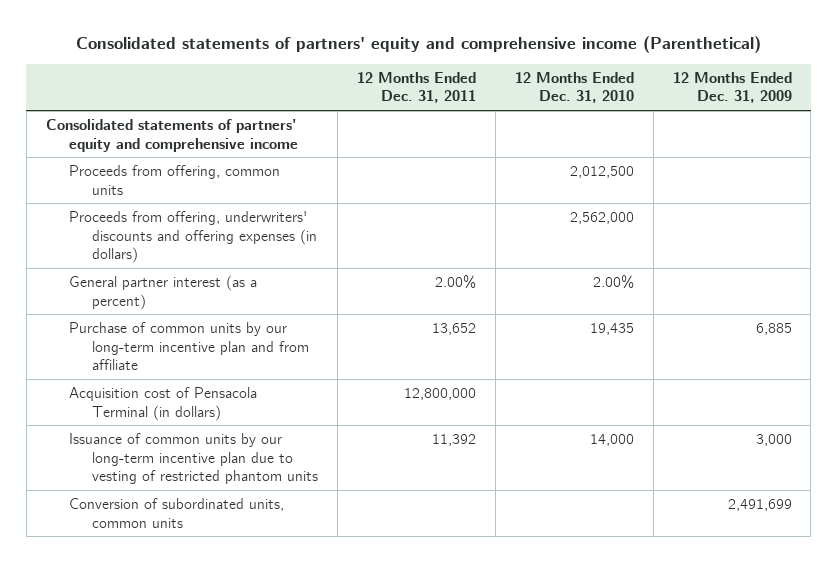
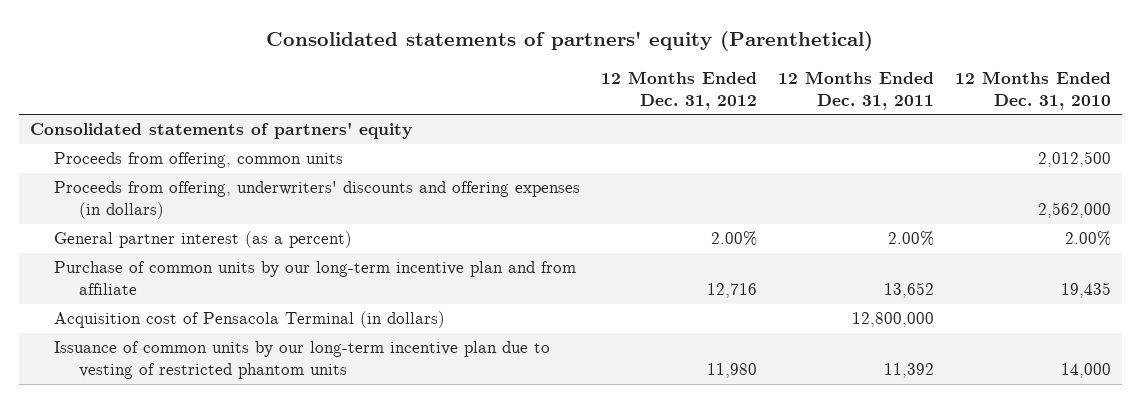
[75,36,761,54] Consolidated statements of partners' equity and comprehensive income (Parenthetical) -> [266,30,874,51] Consolidated statements of partners' equity (Parenthetical)
[672,71,792,104] 12 Months Ended Dec. 31, 2009 -> none
none -> [601,70,758,110] 12 Months Ended Dec. 31, 2012
[45,118,298,152] Consolidated statements of partners' equity and comprehensive income -> [29,122,412,140] Consolidated statements of partners' equity
[68,497,284,528] Conversion of subordinated units, common units -> none

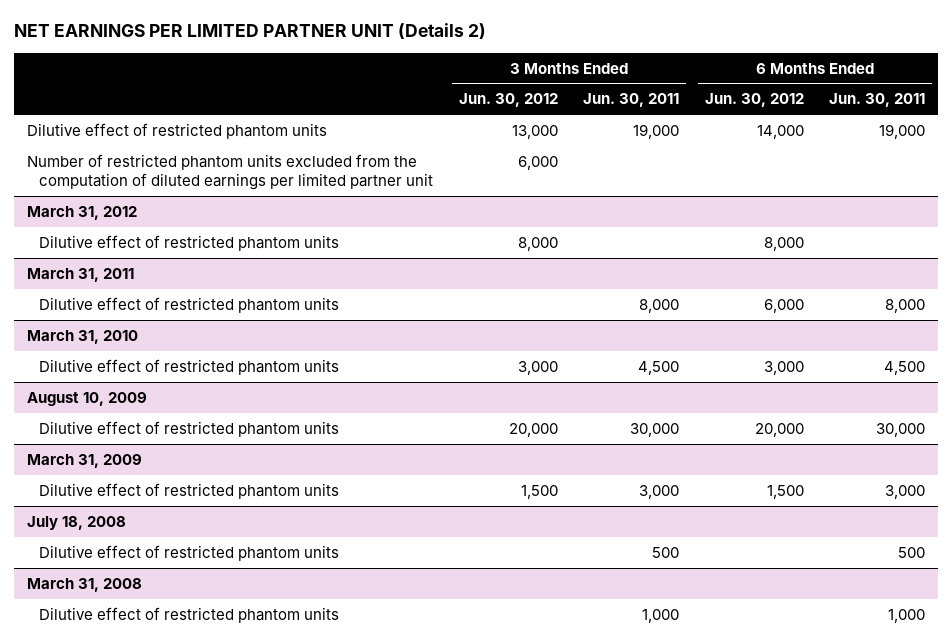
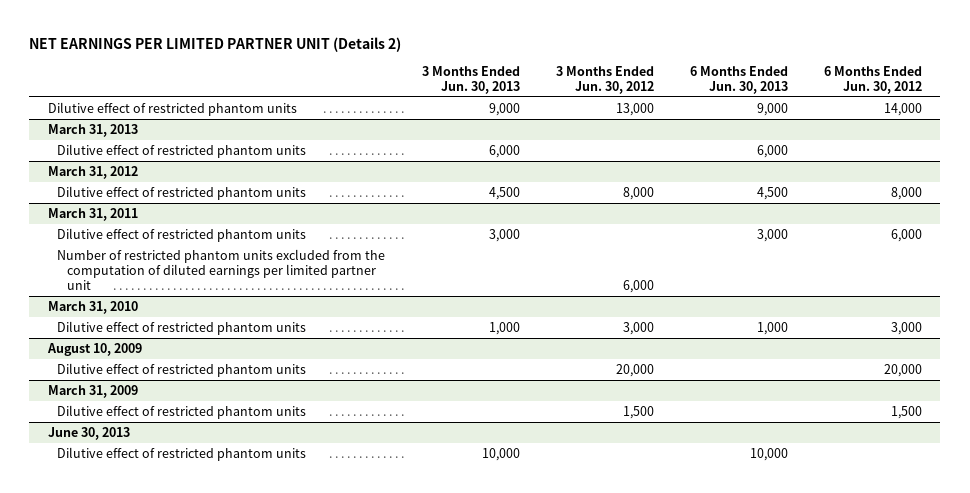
[583,93,680,108] Jun. 30, 2011 -> none
[829,93,926,108] Jun. 30, 2011 -> none
none -> [421,65,520,94] 3 Months Ended Jun. 30, 2013
none -> [690,65,789,94] 6 Months Ended Jun. 30, 2013
[26,153,434,191] Number of restricted phantom units excluded from the computation of diluted earnings per limited partner unit -> none
none -> [47,123,138,137] March 31, 2013
none -> [57,143,307,158] Dilutive effect of restricted phantom units
none -> [57,248,386,290] Number of restricted phantom units excluded from the computation of diluted earnings per limited partner unit
[26,515,126,530] July 18, 2008 -> none
[39,544,340,561] Dilutive effect of restricted phantom units -> none
[26,577,142,592] March 31, 2008 -> none
none -> [47,426,130,440] June 30, 2013

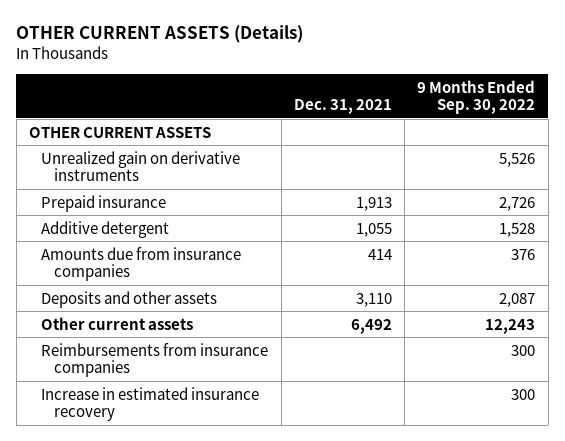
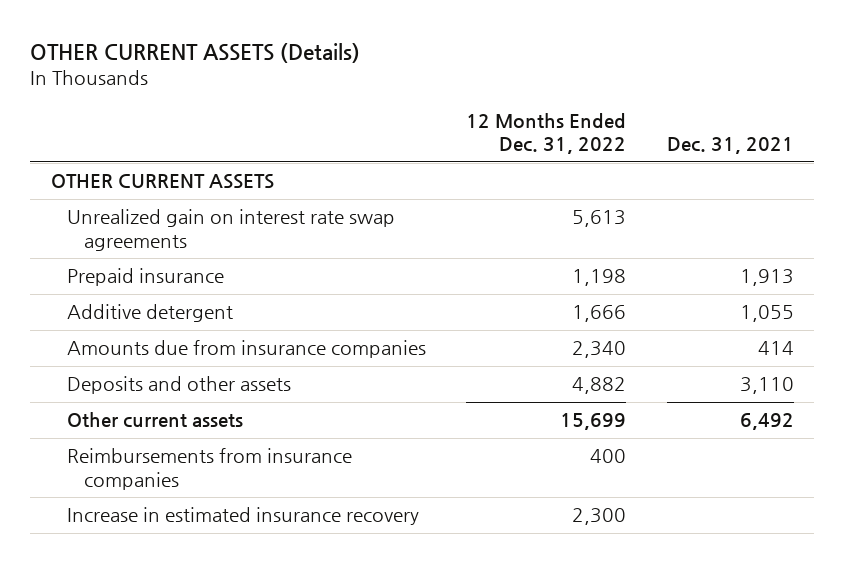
[417,79,536,114] 9 Months Ended Sep. 30, 2022 -> none
none -> [466,112,627,155] 12 Months Ended Dec. 31, 2022
[41,150,241,181] Unrealized gain on derivative instruments -> [67,209,396,251] Unrealized gain on interest rate swap agreements

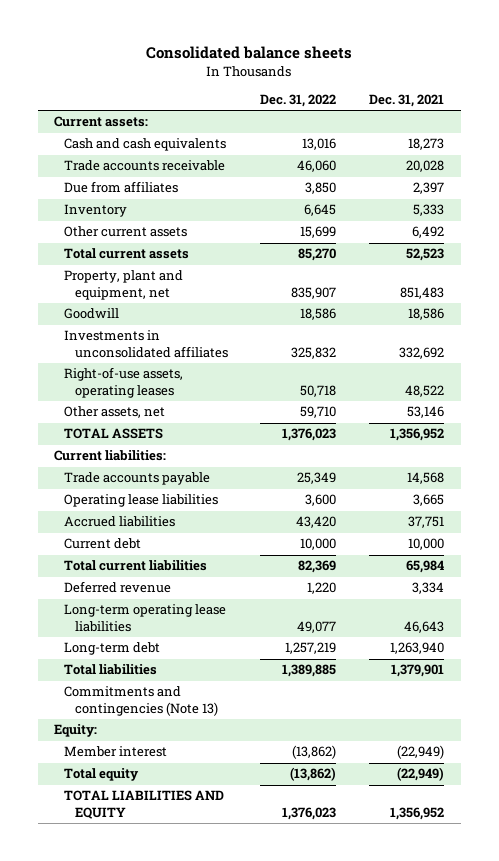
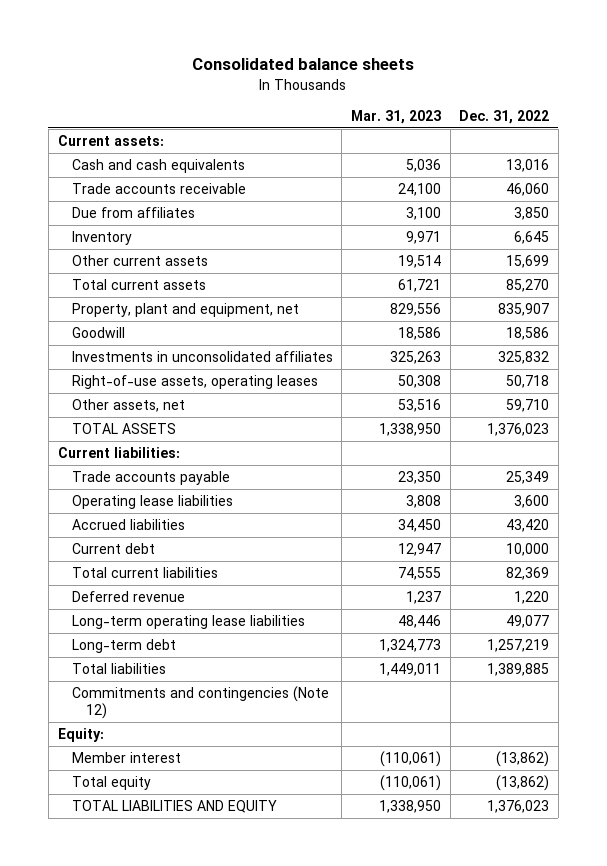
[369,94,445,108] Dec. 31, 2021 -> none
none -> [350,109,441,124] Mar. 31, 2023
[64,686,218,717] Commitments and contingencies (Note 13) -> [71,685,329,720] Commitments and contingencies (Note 12)

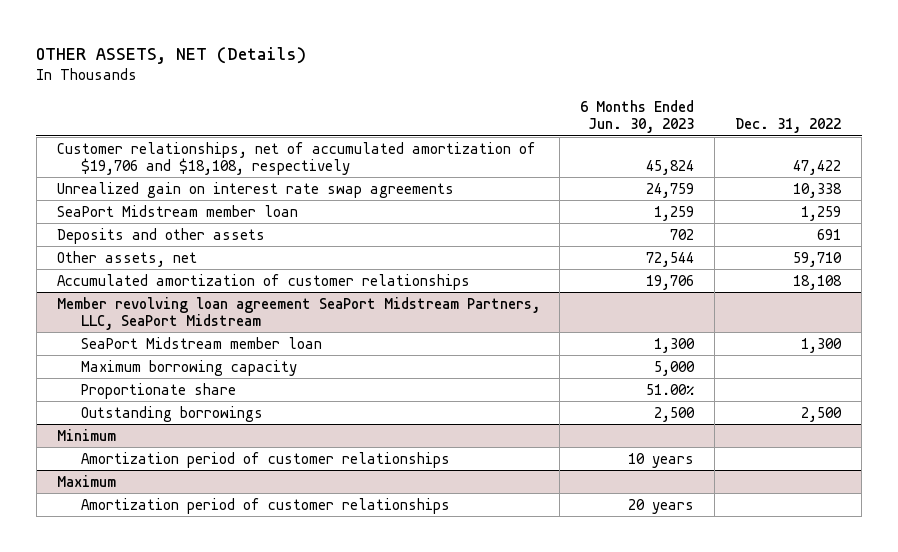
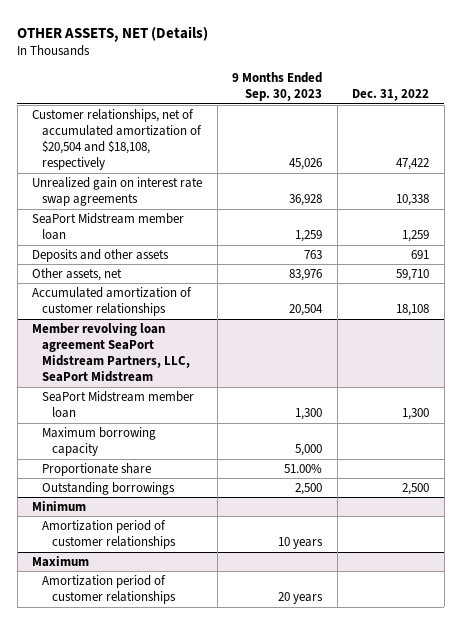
[580,99,695,134] 6 Months Ended Jun. 30, 2023 -> none
none -> [232,72,323,102] 9 Months Ended Sep. 30, 2023
[56,141,536,176] Customer relationships, net of accumulated amortization of $19,706 and $18,108, respectively -> [32,109,203,171] Customer relationships, net of accumulated amortization of $20,504 and $18,108, respectively

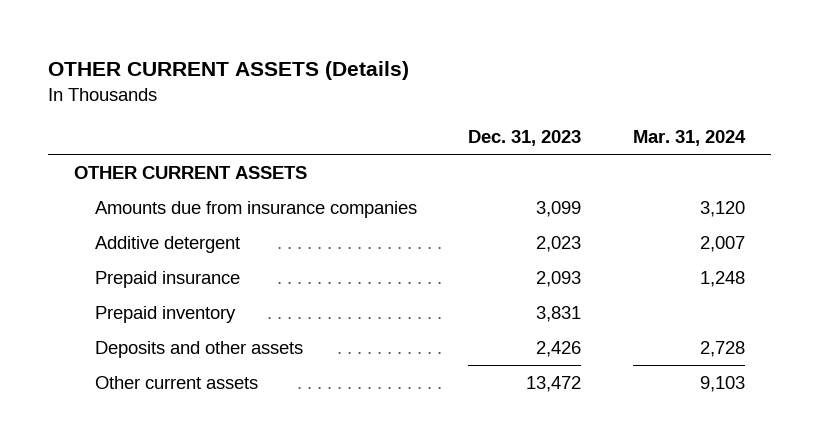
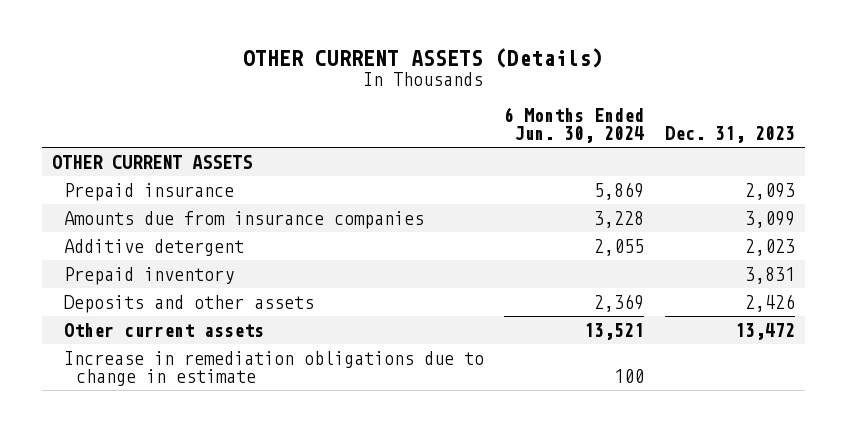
[633,130,747,147] Mar. 31, 2024 -> none
none -> [504,107,645,144] 6 Months Ended Jun. 30, 2024
[94,270,240,288] Prepaid insurance -> [63,182,234,201] Prepaid insurance
none -> [63,350,484,386] Increase in remediation obligations due to change in estimate

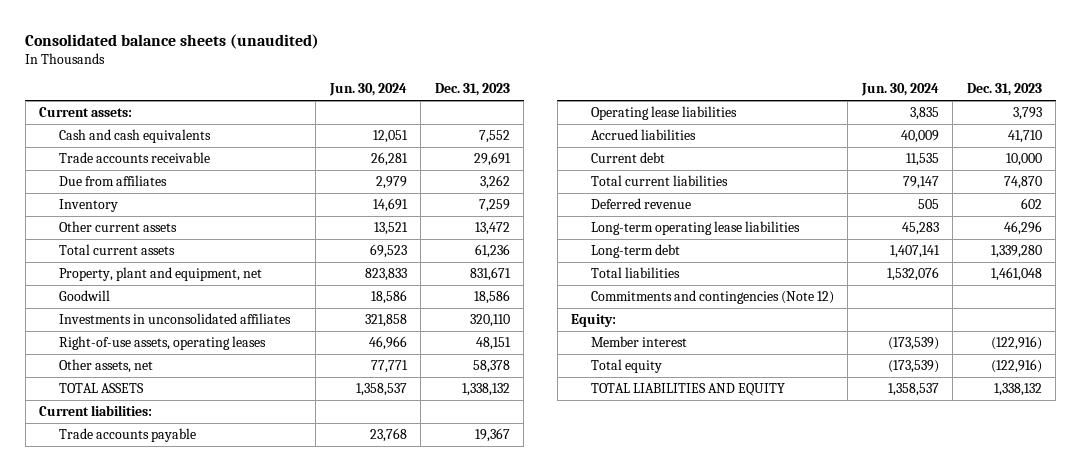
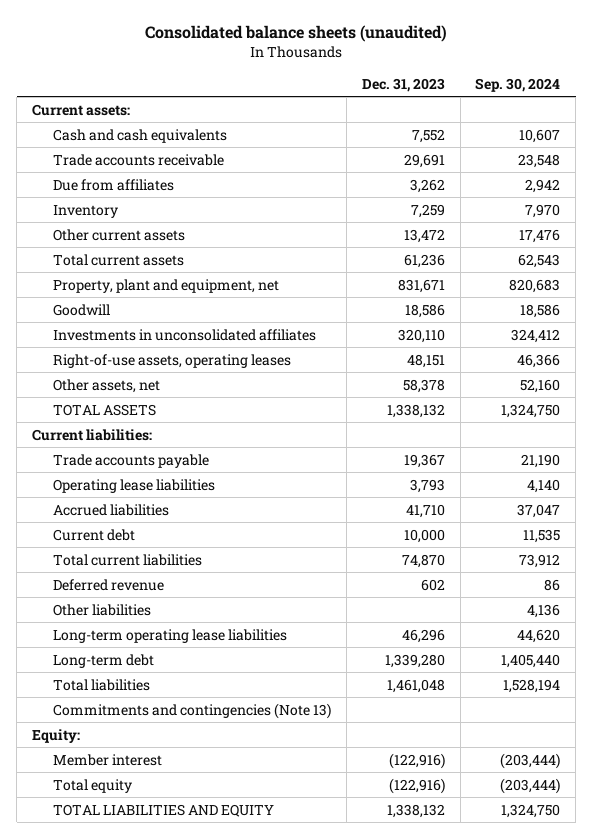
[328,83,407,97] Jun. 30, 2024 -> none
none -> [475,77,561,92] Sep. 30, 2024
none -> [53,603,152,616] Other liabilities
[591,289,835,304] Commitments and contingencies (Note 12) -> [53,702,332,719] Commitments and contingencies (Note 13)

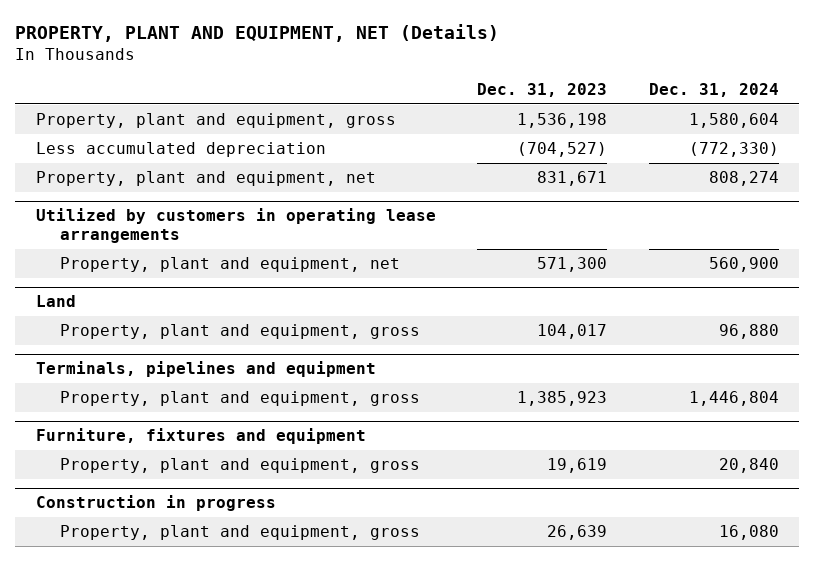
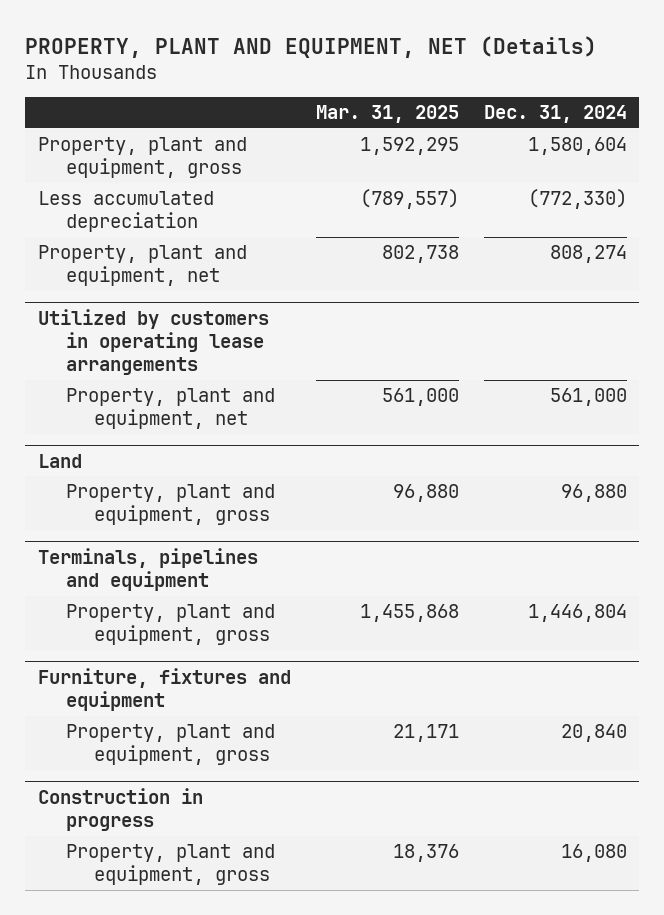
[477,83,608,98] Dec. 31, 2023 -> none
none -> [315,105,459,124] Mar. 31, 2025
[708,256,779,272] 560,900 -> [549,388,627,407] 561,000

